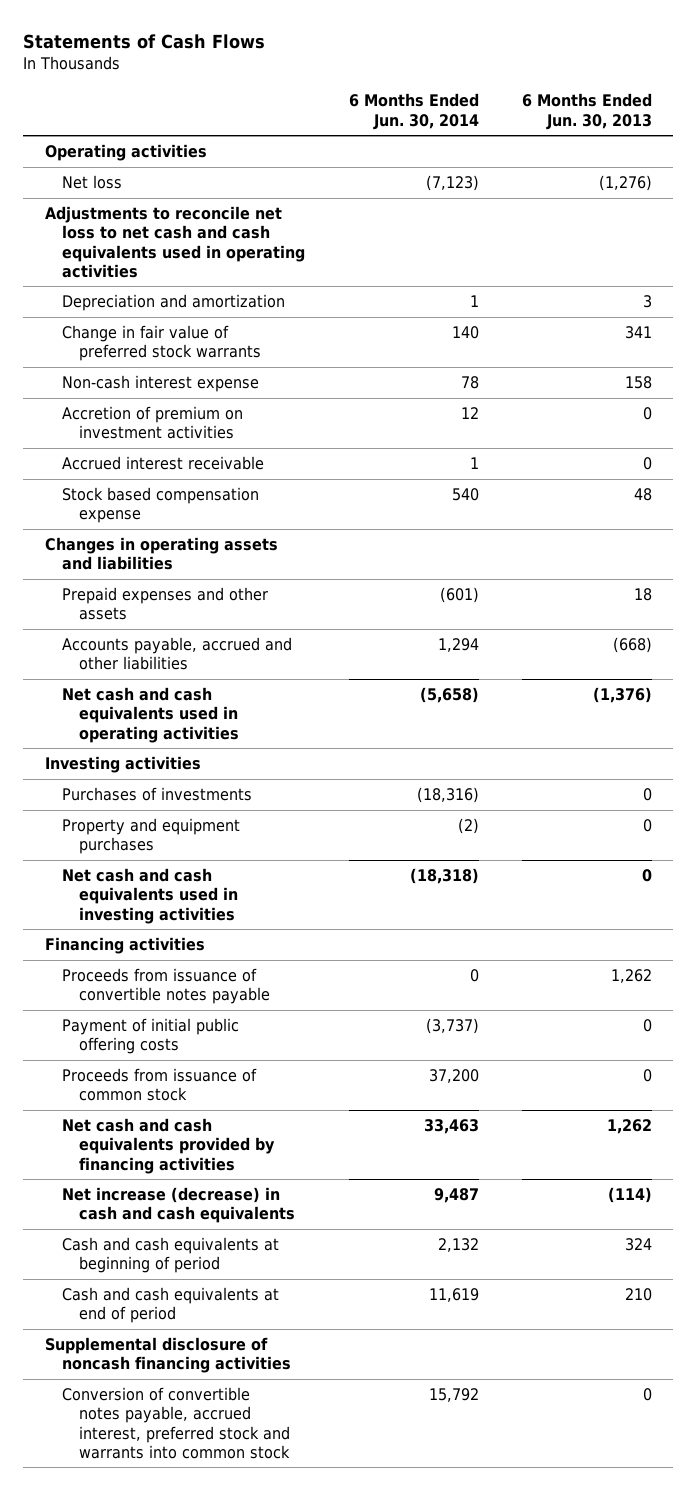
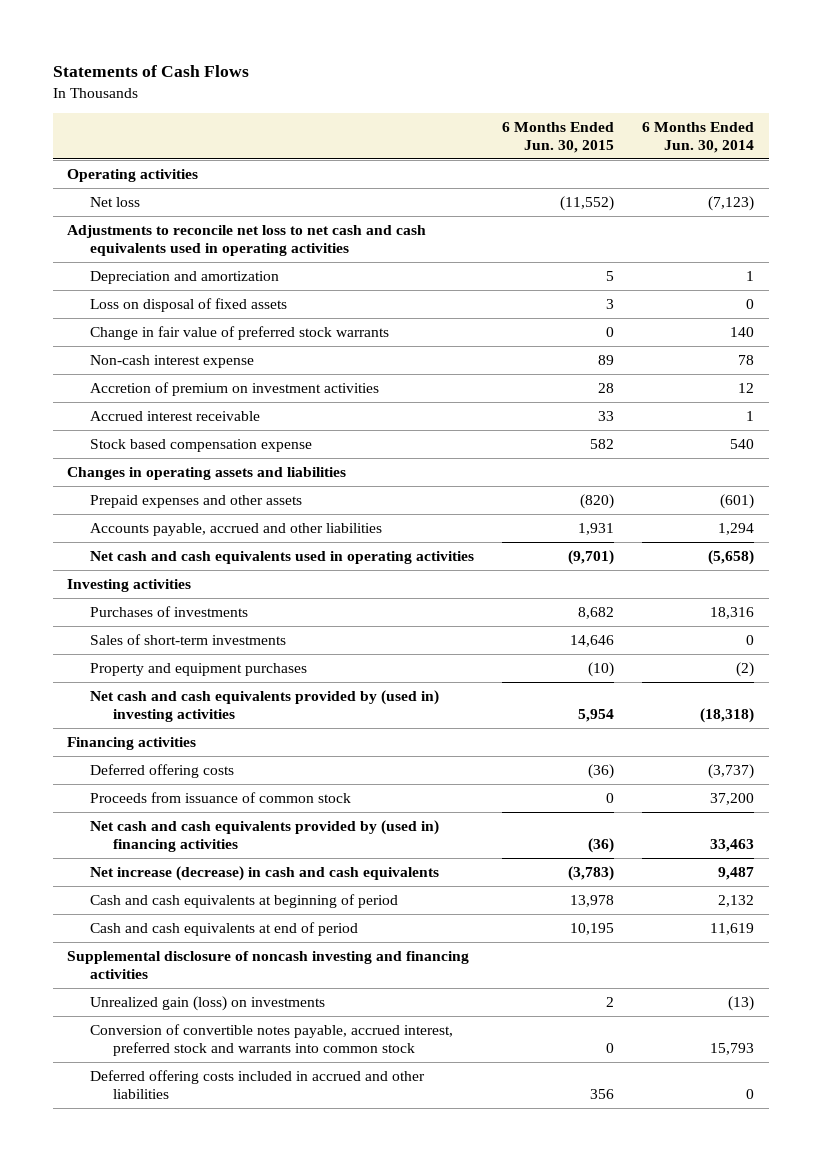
[521,93,652,130] 6 Months Ended Jun. 30, 2013 -> none
none -> [502,122,615,153] 6 Months Ended Jun. 30, 2015
none -> [89,298,287,313] Loss on disposal of fixed assets
[416,787,479,804] (18,316) -> [710,607,755,620] 18,316
none -> [89,634,286,646] Sales of short-term investments
[62,868,239,924] Net cash and cash equivalents used in investing activities -> [89,690,439,722] Net cash and cash equivalents provided by (used in) investing activities
[62,968,271,1005] Proceeds from issuance of convertible notes payable -> none
[62,1018,240,1055] Payment of initial public offering costs -> [89,764,234,779] Deferred offering costs
[62,1118,276,1174] Net cash and cash equivalents provided by financing activities -> [89,820,439,852] Net cash and cash equivalents provided by (used in) financing activities
[45,1337,292,1374] Supplemental disclosure of noncash financing activities -> [67,951,470,979] Supplemental disclosure of noncash investing and financing activities
none -> [89,996,325,1012] Unrealized gain (loss) on investments
[428,1388,479,1403] 15,792 -> [710,1042,755,1055] 15,793
none -> [89,1070,425,1099] Deferred offering costs included in accrued and other liabilities

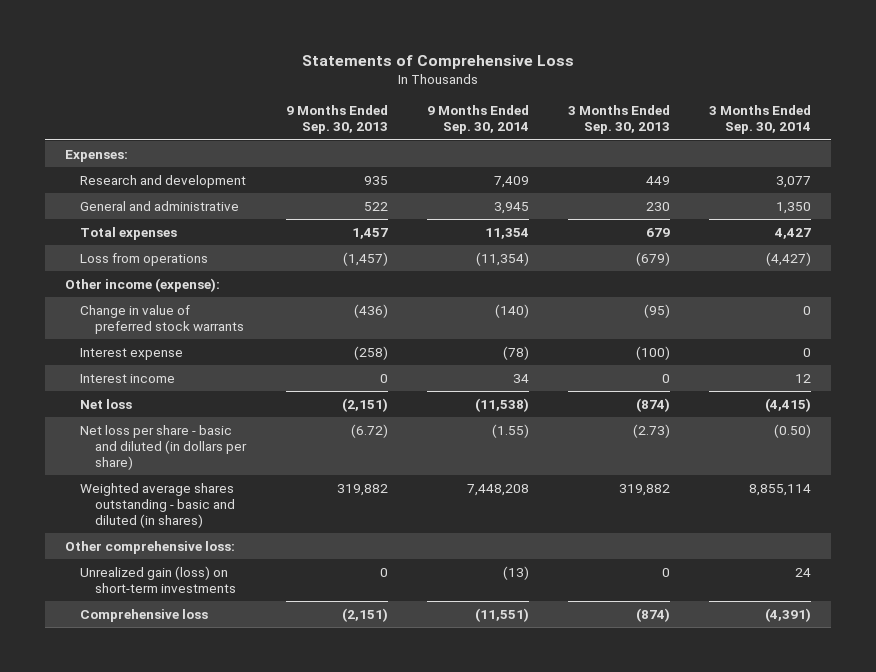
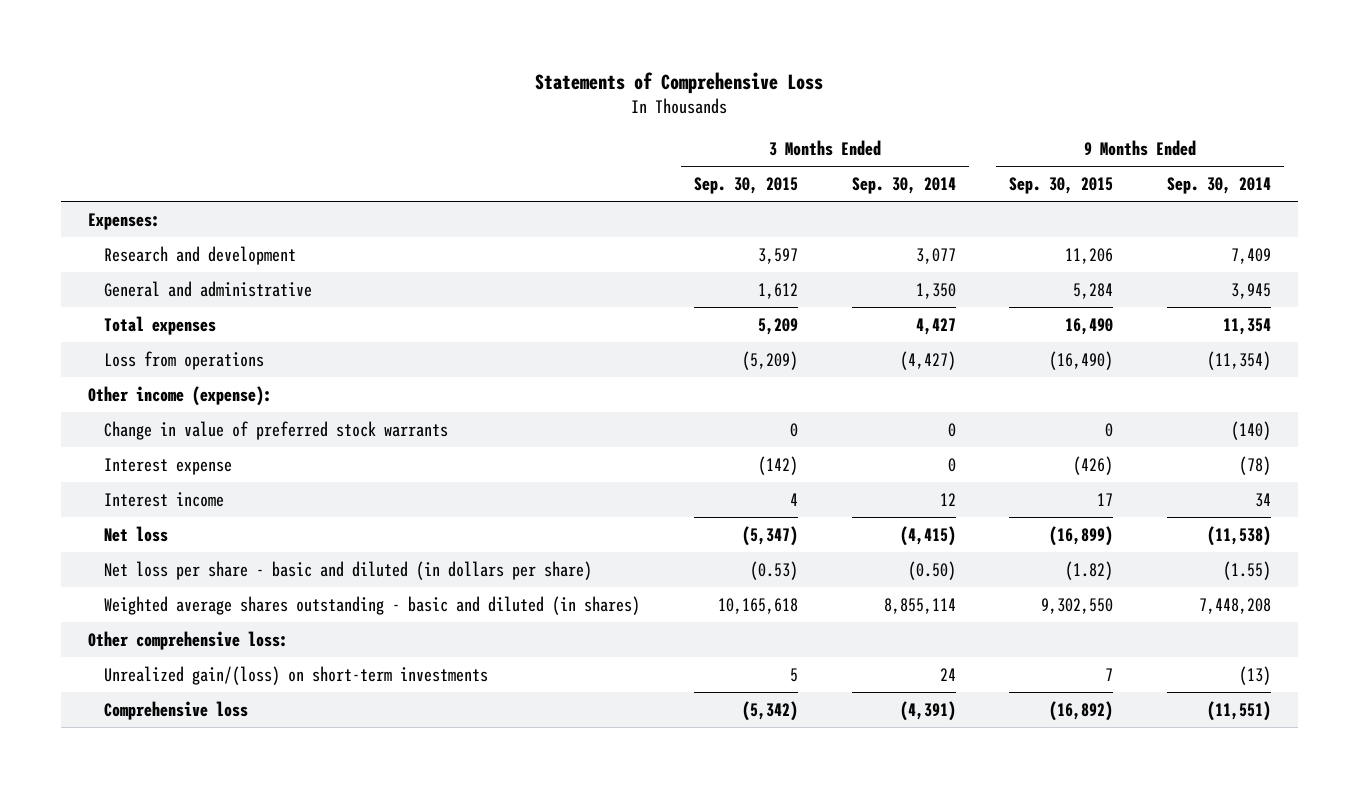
[285,105,388,135] 9 Months Ended Sep. 30, 2013 -> none
[567,105,670,135] 3 Months Ended Sep. 30, 2013 -> none
none -> [693,177,798,195] Sep. 30, 2015
none -> [1009,177,1114,195] Sep. 30, 2015
[80,565,237,593] Unrealized gain (loss) on short-term investments -> [104,665,489,685] Unrealized gain/(loss) on short-term investments

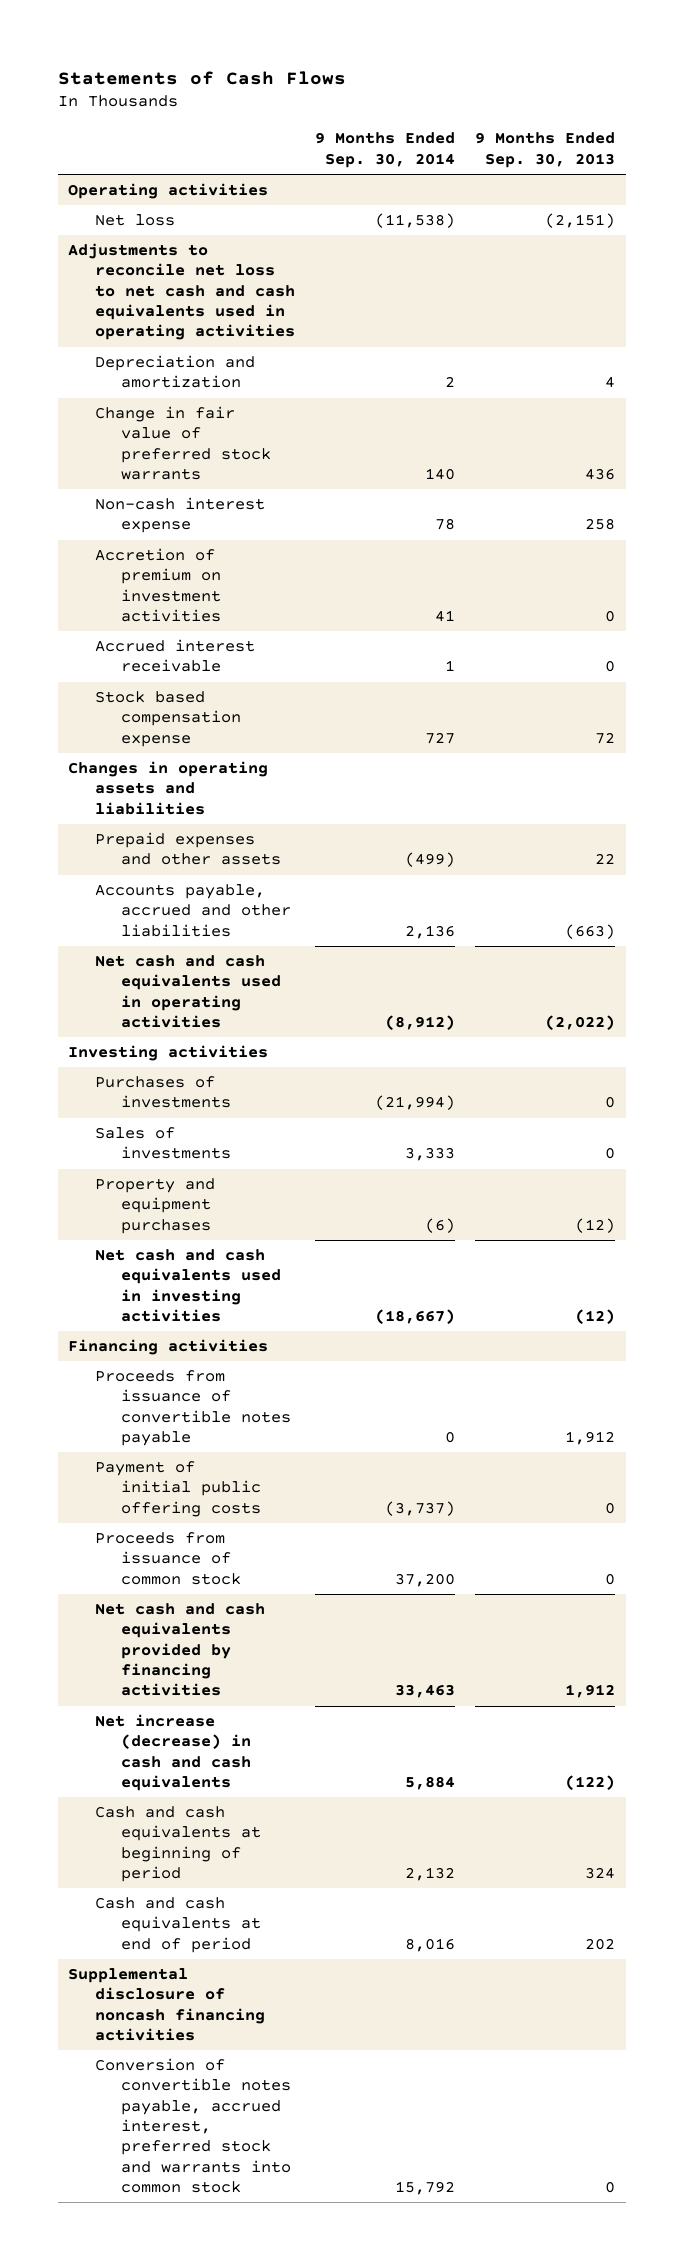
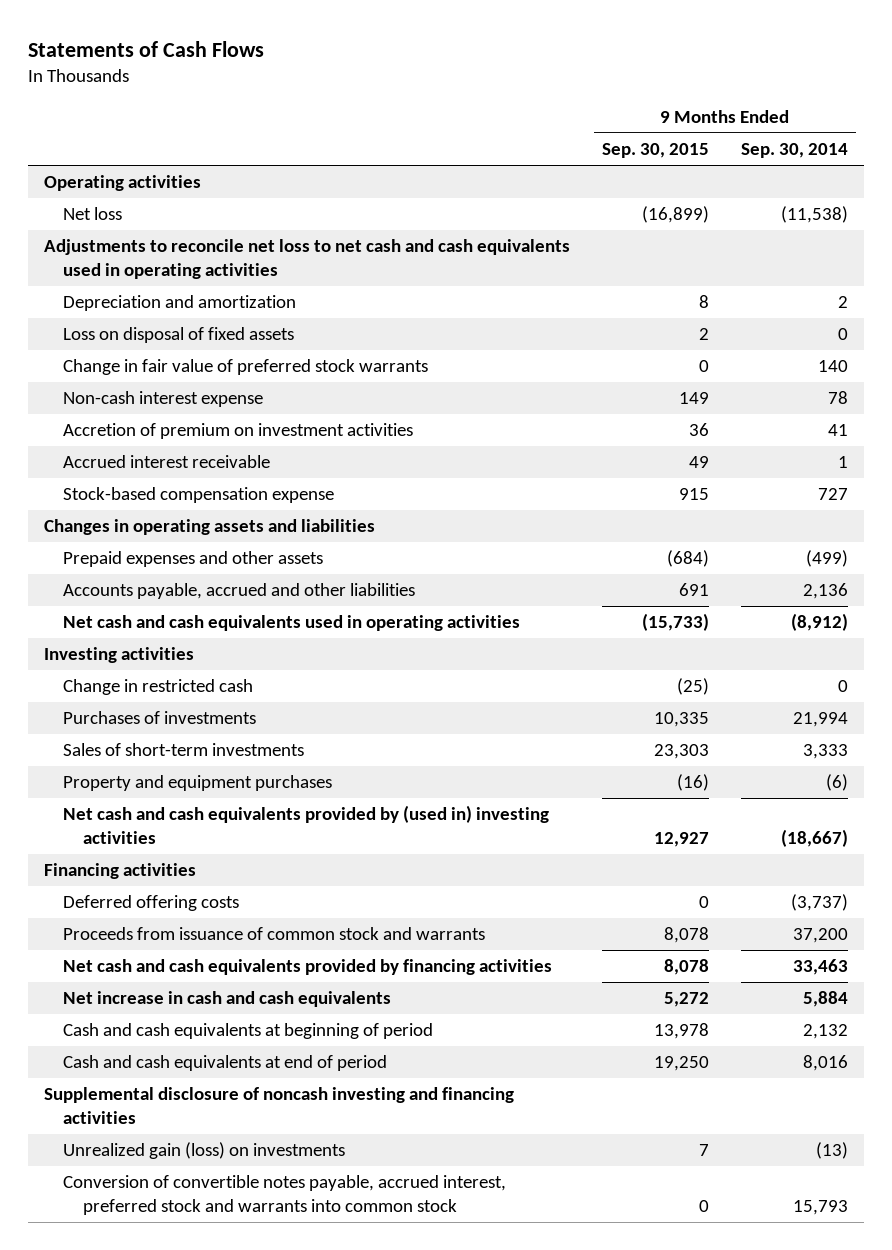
[475,132,616,168] 9 Months Ended Sep. 30, 2013 -> none
none -> [601,143,709,159] Sep. 30, 2015
none -> [63,327,295,344] Loss on disposal of fixed assets
[94,691,242,747] Stock based compensation expense -> [63,487,335,504] Stock-based compensation expense
none -> [63,679,254,696] Change in restricted cash
[374,1095,455,1111] (21,994) -> [792,712,848,728] 21,994
[94,1127,232,1160] Sales of investments -> [63,743,305,757] Sales of short-term investments
[94,1249,282,1323] Net cash and cash equivalents used in investing activities -> [63,805,550,845] Net cash and cash equivalents provided by (used in) investing activities
[94,1370,292,1447] Proceeds from issuance of convertible notes payable -> none
[94,1461,262,1517] Payment of initial public offering costs -> [63,895,240,912] Deferred offering costs
[94,1532,242,1585] Proceeds from issuance of common stock -> [63,927,486,941] Proceeds from issuance of common stock and warrants
[94,1714,252,1792] Net increase (decrease) in cash and cash equivalents -> [63,991,392,1008] Net increase in cash and cash equivalents
[67,1968,265,2042] Supplemental disclosure of noncash financing activities -> [43,1087,514,1125] Supplemental disclosure of noncash investing and financing activities
none -> [63,1142,346,1160] Unrealized gain (loss) on investments
[394,2180,455,2195] 15,792 -> [792,1200,848,1216] 15,793

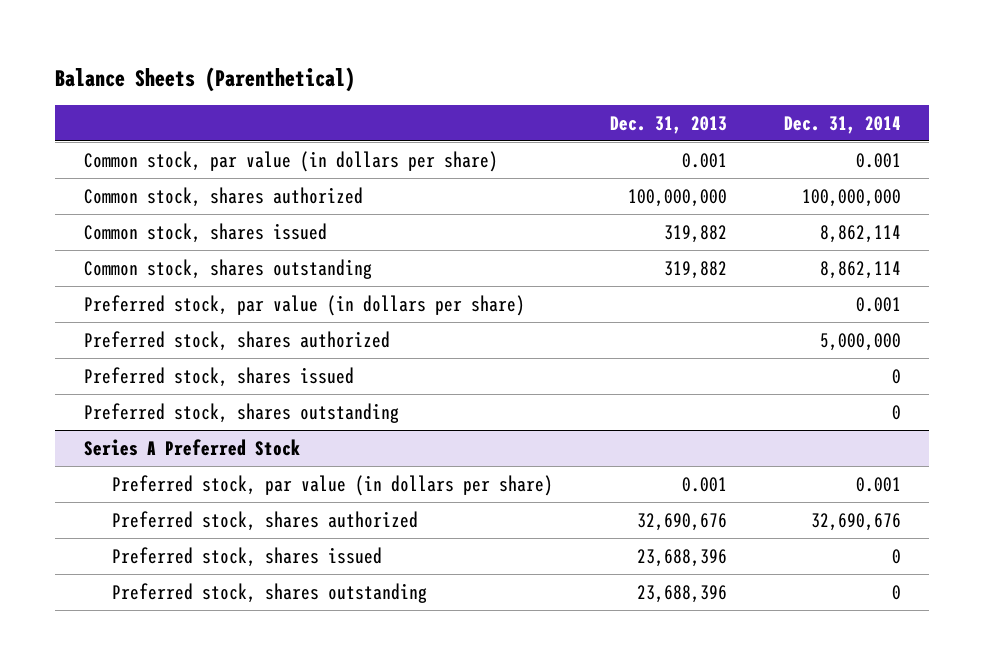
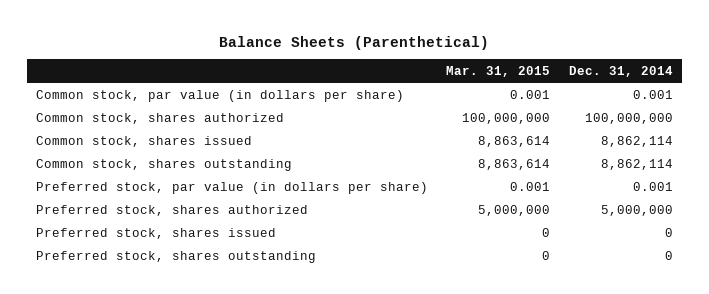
[609,115,727,134] Dec. 31, 2013 -> none
none -> [446,65,551,77] Mar. 31, 2015
[83,438,300,456] Series A Preferred Stock -> none
[111,474,553,496] Preferred stock, par value (in dollars per share) -> none
[111,510,418,531] Preferred stock, shares authorized -> none
[111,546,382,567] Preferred stock, shares issued -> none
[111,582,427,603] Preferred stock, shares outstanding -> none

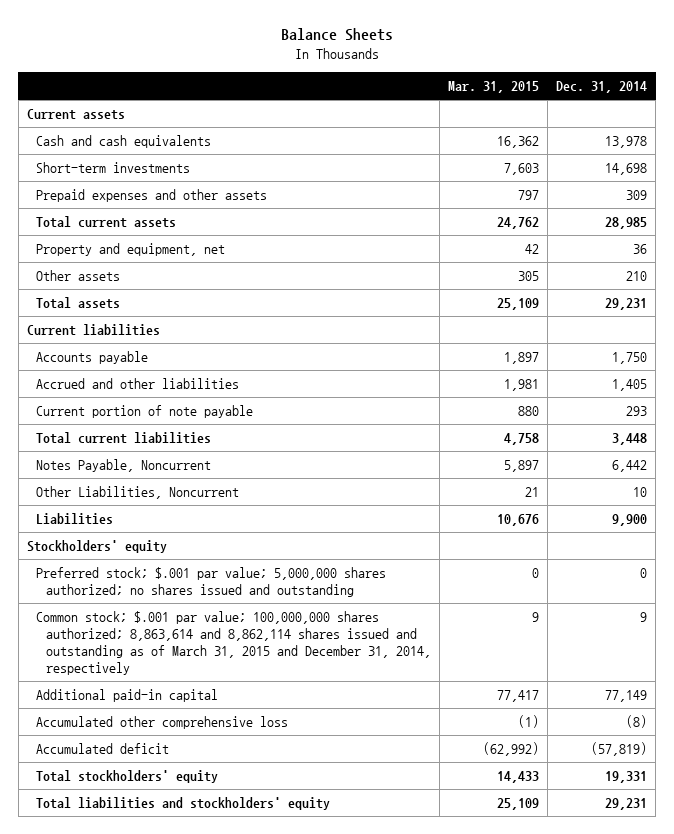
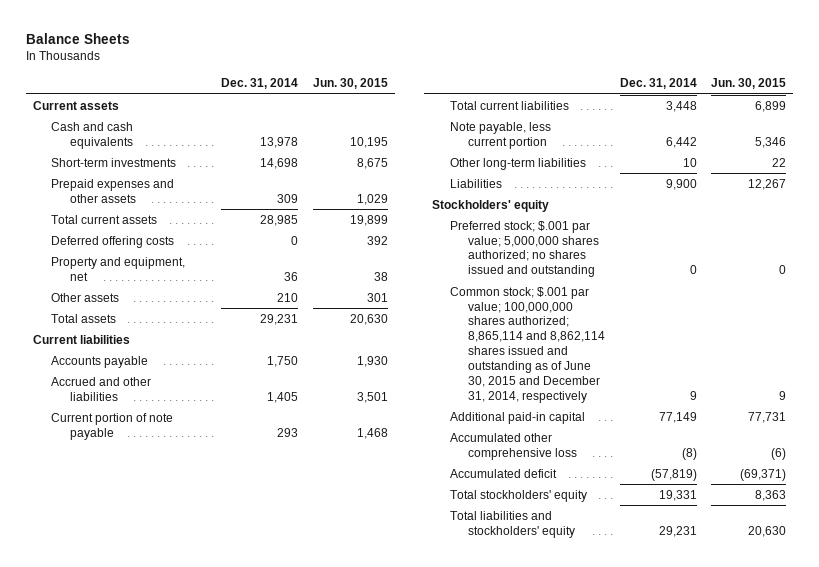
[448,81,540,94] Mar. 31, 2015 -> none
none -> [312,77,388,89] Jun. 30, 2015
none -> [51,235,175,248] Deferred offering costs
[36,459,212,473] Notes Payable, Noncurrent -> [450,121,552,149] Note payable, less current portion
[36,486,240,500] Other Liabilities, Noncurrent -> [450,157,587,170] Other long-term liabilities
[36,611,432,676] Common stock; $.001 par value; 100,000,000 shares authorized; 8,863,614 and 8,862,114 shares issued and outstanding as of March 31, 2015 and December 31, 2014, respectively -> [450,286,606,403] Common stock; $.001 par value; 100,000,000 shares authorized; 8,865,114 and 8,862,114 shares issued and outstanding as of June 30, 2015 and December 31, 2014, respectively

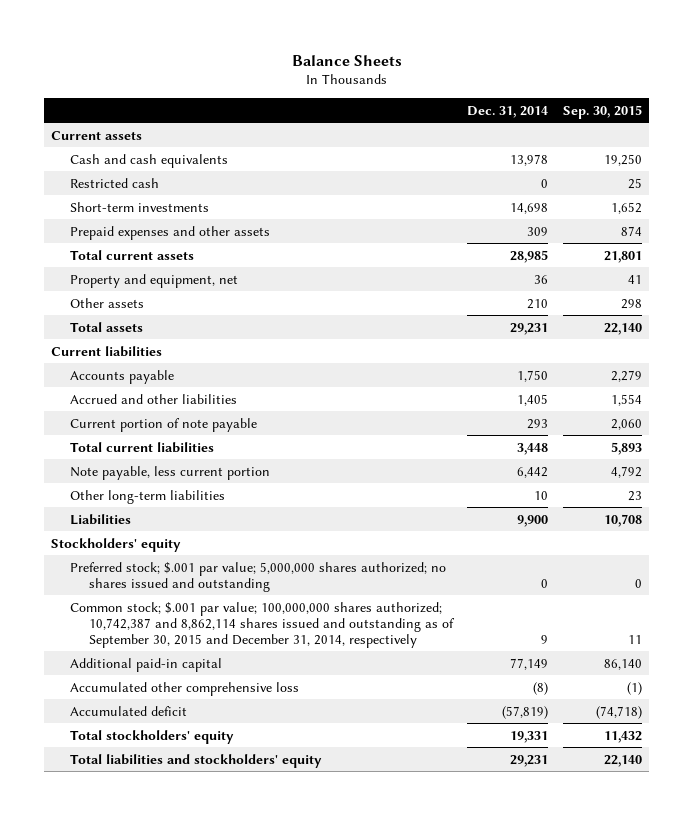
[312,77,388,89] Jun. 30, 2015 -> none
none -> [562,104,642,119] Sep. 30, 2015
none -> [70,177,160,188] Restricted cash
[51,235,175,248] Deferred offering costs -> none
[450,286,606,403] Common stock; $.001 par value; 100,000,000 shares authorized; 8,865,114 and 8,862,114 shares issued and outstanding as of June 30, 2015 and December 31, 2014, respectively -> [70,601,455,648] Common stock; $.001 par value; 100,000,000 shares authorized; 10,742,387 and 8,862,114 shares issued and outstanding as of September 30, 2015 and December 31, 2014, respectively

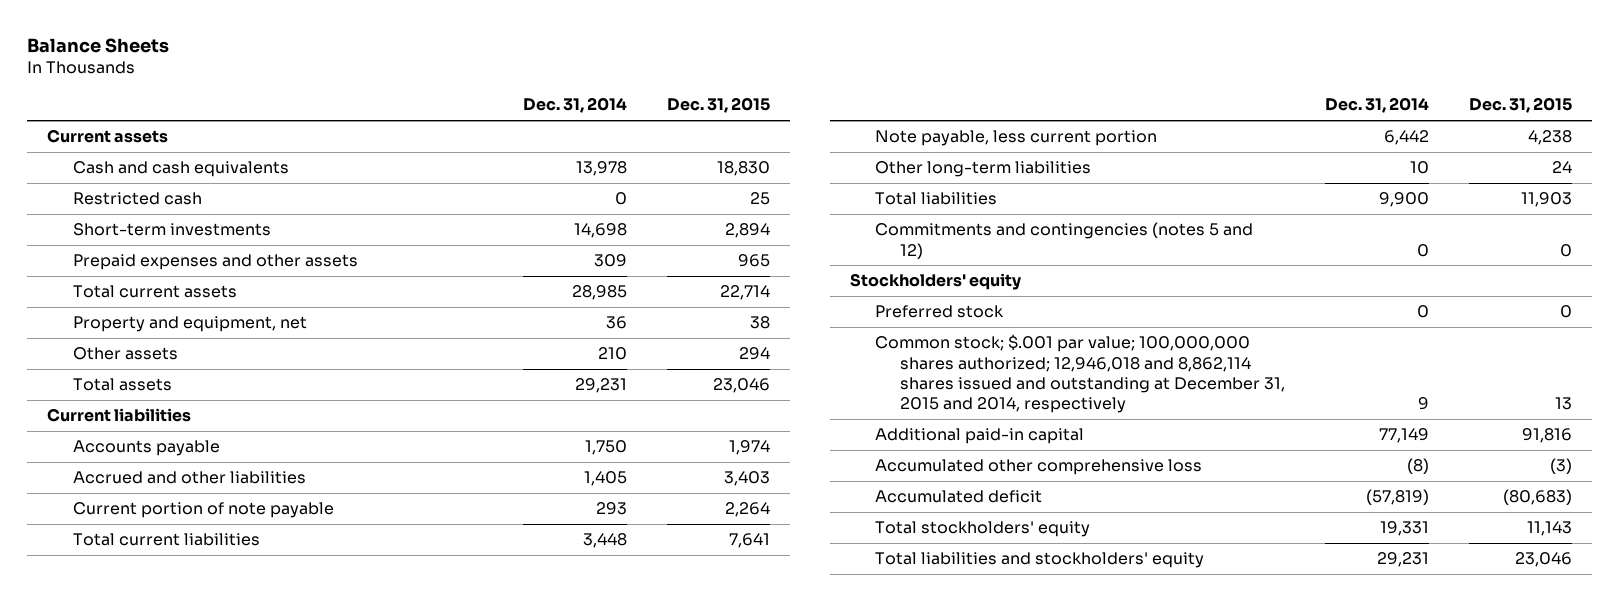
[562,104,642,119] Sep. 30, 2015 -> none
none -> [666,97,770,114] Dec. 31, 2015
[70,513,132,525] Liabilities -> [874,192,997,206] Total liabilities
none -> [874,222,1253,259] Commitments and contingencies (notes 5 and 12)
[70,561,447,592] Preferred stock; $.001 par value; 5,000,000 shares authorized; no shares issued and outstanding -> [874,305,1004,319] Preferred stock
[70,601,455,648] Common stock; $.001 par value; 100,000,000 shares authorized; 10,742,387 and 8,862,114 shares issued and outstanding as of September 30, 2015 and December 31, 2014, respectively -> [874,334,1285,414] Common stock; $.001 par value; 100,000,000 shares authorized; 12,946,018 and 8,862,114 shares issued and outstanding at December 31, 2015 and 2014, respectively

